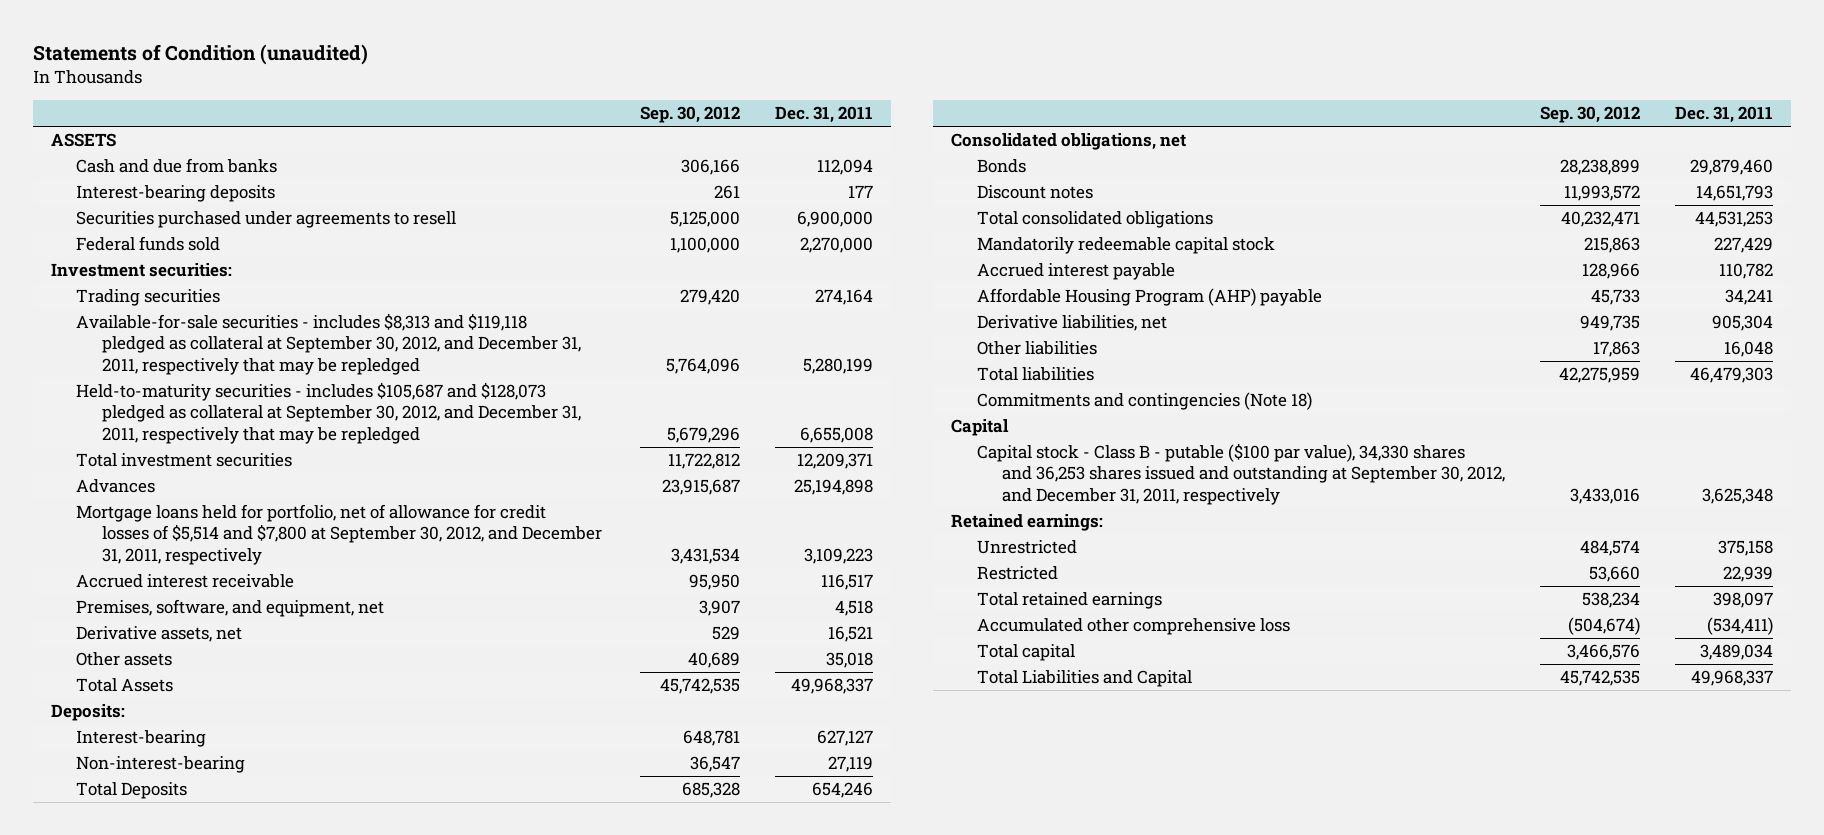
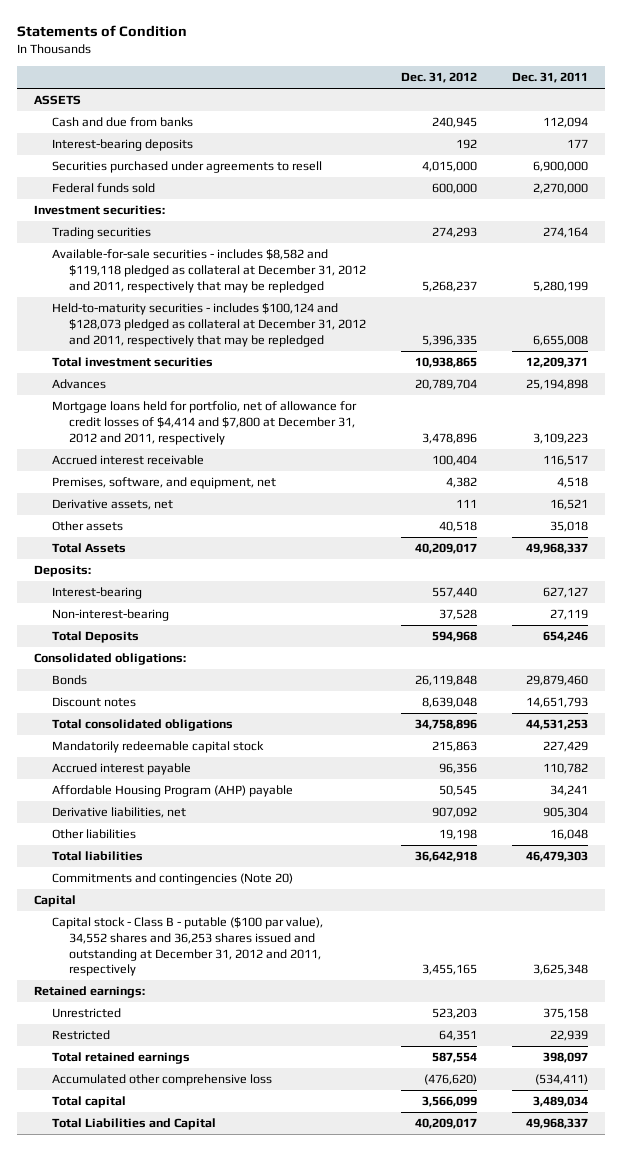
[33,43,369,65] Statements of Condition (unaudited) -> [16,25,187,38] Statements of Condition
[640,106,741,124] Sep. 30, 2012 -> none
none -> [400,72,477,84] Dec. 31, 2012
[76,313,582,375] Available-for-sale securities - includes $8,313 and $119,118 pledged as collateral at September 30, 2012, and December 31, 2011, respectively that may be repledged -> [51,249,367,293] Available-for-sale securities - includes $8,582 and $119,118 pledged as collateral at December 31, 2012 and 2011, respectively that may be repledged
[76,382,582,444] Held-to-maturity securities - includes $105,687 and $128,073 pledged as collateral at September 30, 2012, and December 31, 2011, respectively that may be repledged -> [51,303,367,347] Held-to-maturity securities - includes $100,124 and $128,073 pledged as collateral at December 31, 2012 and 2011, respectively that may be repledged
[76,504,603,565] Mortgage loans held for portfolio, net of allowance for credit losses of $5,514 and $7,800 at September 30, 2012, and December 31, 2011, respectively -> [51,401,357,445] Mortgage loans held for portfolio, net of allowance for credit losses of $4,414 and $7,800 at December 31, 2012 and 2011, respectively
[950,133,1186,151] Consolidated obligations, net -> [34,653,187,666] Consolidated obligations:
[976,392,1312,411] Commitments and contingencies (Note 18) -> [51,873,293,886] Commitments and contingencies (Note 20)
[976,443,1506,505] Capital stock - Class B - putable ($100 par value), 34,330 shares and 36,253 shares issued and outstanding at September 30, 2012, and December 31, 2011, respectively -> [51,917,323,977] Capital stock - Class B - putable ($100 par value), 34,552 shares and 36,253 shares issued and outstanding at December 31, 2012 and 2011, respectively

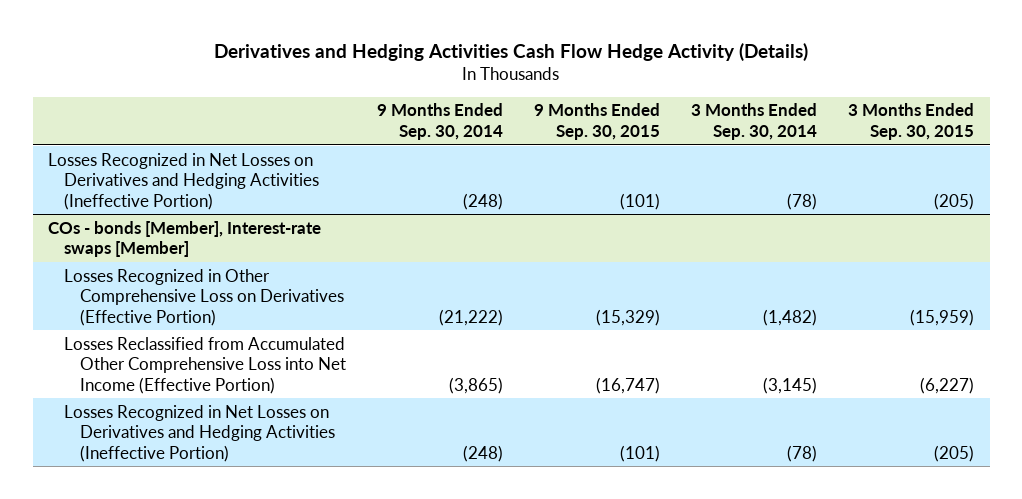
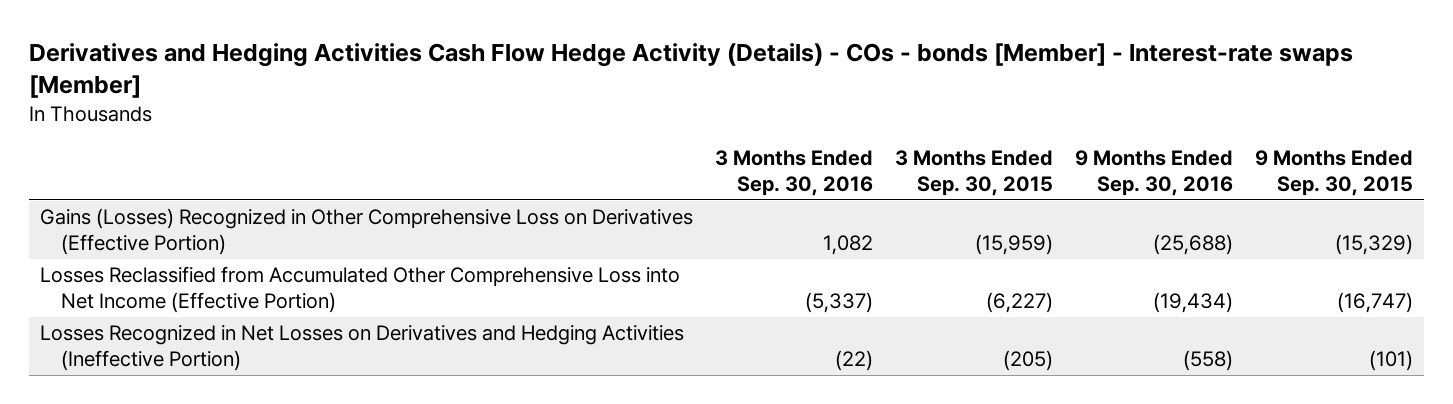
[214,43,809,62] Derivatives and Hedging Activities Cash Flow Hedge Activity (Details) -> [28,43,1353,99] Derivatives and Hedging Activities Cash Flow Hedge Activity (Details) - COs - bonds [Member] - Interest-rate swaps [Member]
[376,103,503,140] 9 Months Ended Sep. 30, 2014 -> none
[691,103,818,140] 3 Months Ended Sep. 30, 2014 -> none
none -> [714,150,873,197] 3 Months Ended Sep. 30, 2016
none -> [1075,150,1234,197] 9 Months Ended Sep. 30, 2016
[48,152,319,210] Losses Recognized in Net Losses on Derivatives and Hedging Activities (Ineffective Portion) -> none
[48,220,322,258] COs - bonds [Member], Interest-rate swaps [Member] -> none
[63,268,344,326] Losses Recognized in Other Comprehensive Loss on Derivatives (Effective Portion) -> [39,208,693,256] Gains (Losses) Recognized in Other Comprehensive Loss on Derivatives (Effective Portion)

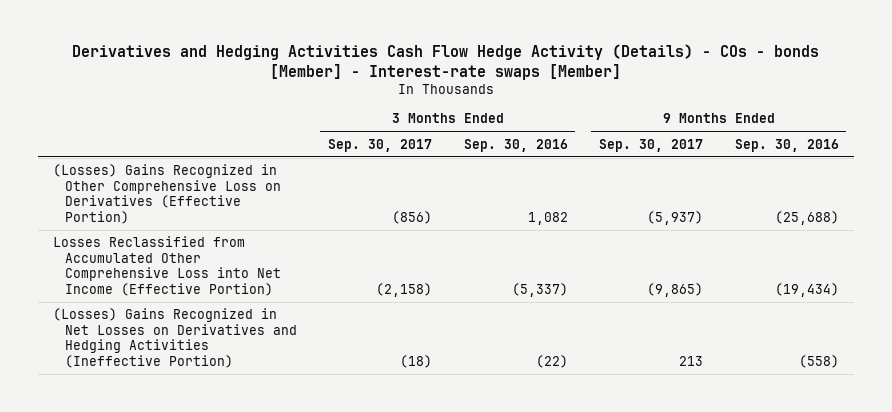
[894,150,1053,197] 3 Months Ended Sep. 30, 2015 -> none
[1255,150,1414,197] 9 Months Ended Sep. 30, 2015 -> none
none -> [328,138,433,152] Sep. 30, 2017
none -> [599,138,704,152] Sep. 30, 2017
[39,208,693,256] Gains (Losses) Recognized in Other Comprehensive Loss on Derivatives (Effective Portion) -> [53,164,281,225] (Losses) Gains Recognized in Other Comprehensive Loss on Derivatives (Effective Portion)
[39,325,684,372] Losses Recognized in Net Losses on Derivatives and Hedging Activities (Ineffective Portion) -> [53,308,297,369] (Losses) Gains Recognized in Net Losses on Derivatives and Hedging Activities (Ineffective Portion)

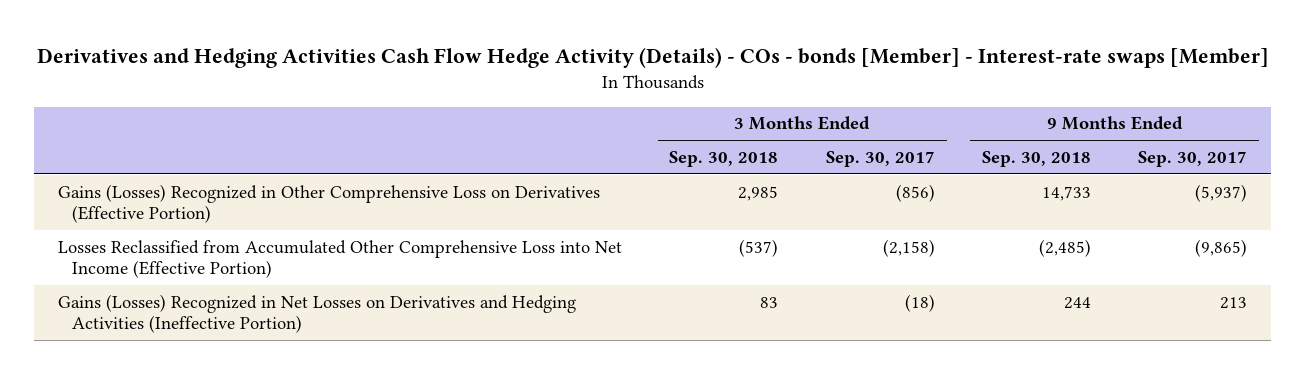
[463,138,568,152] Sep. 30, 2016 -> none
[734,138,839,152] Sep. 30, 2016 -> none
none -> [669,150,779,167] Sep. 30, 2018
none -> [982,150,1092,167] Sep. 30, 2018
[53,164,281,225] (Losses) Gains Recognized in Other Comprehensive Loss on Derivatives (Effective Portion) -> [58,183,601,224] Gains (Losses) Recognized in Other Comprehensive Loss on Derivatives (Effective Portion)
[53,308,297,369] (Losses) Gains Recognized in Net Losses on Derivatives and Hedging Activities (Ineffective Portion) -> [58,293,577,334] Gains (Losses) Recognized in Net Losses on Derivatives and Hedging Activities (Ineffective Portion)

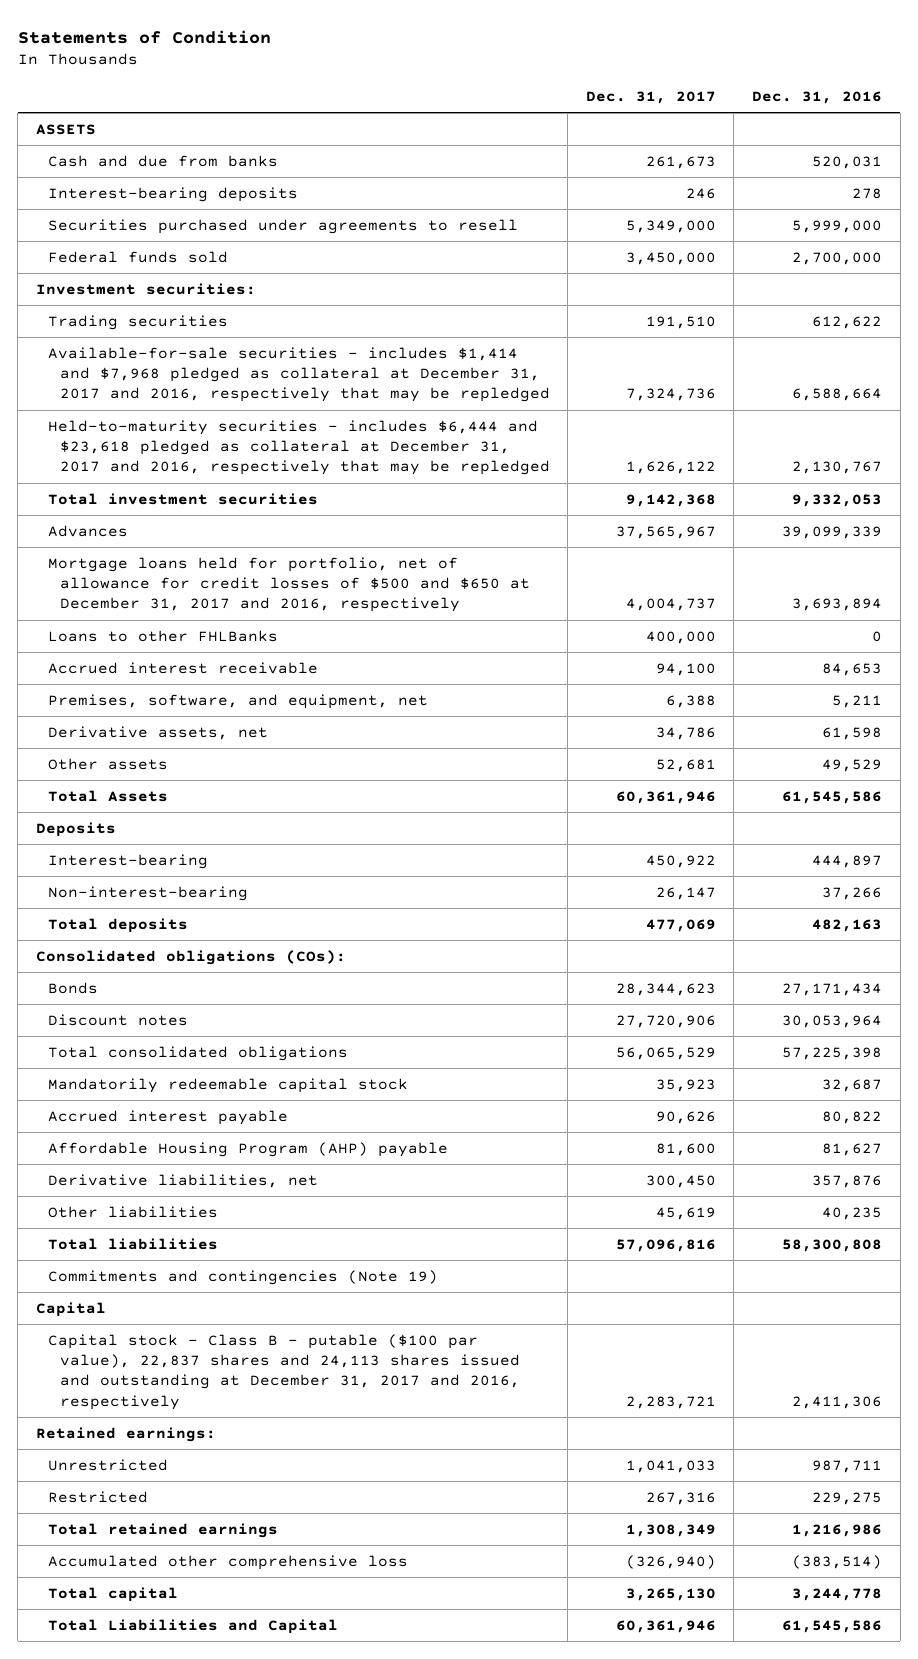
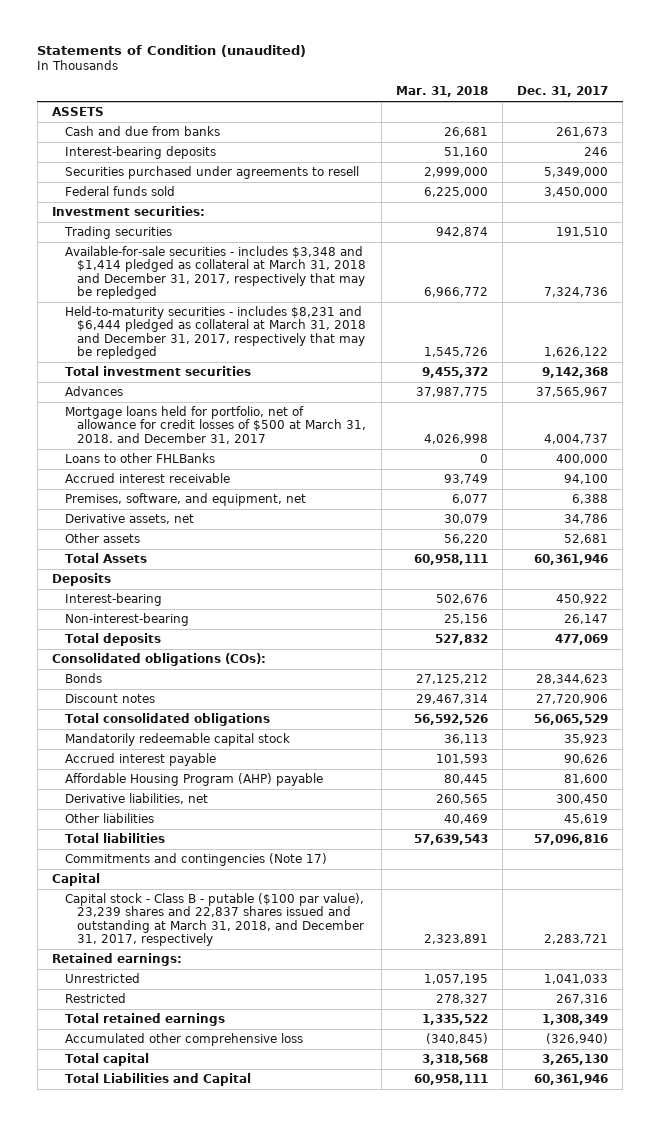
[17,29,271,44] Statements of Condition -> [37,44,307,57] Statements of Condition (unaudited)
[752,90,883,104] Dec. 31, 2016 -> none
none -> [395,86,488,98] Mar. 31, 2018
[47,346,550,403] Available-for-sale securities - includes $1,414 and $7,968 pledged as collateral at December 31, 2017 and 2016, respectively that may be repledged -> [64,246,367,299] Available-for-sale securities - includes $3,348 and $1,414 pledged as collateral at March 31, 2018 and December 31, 2017, respectively that may be repledged
[47,419,550,476] Held-to-maturity securities - includes $6,444 and $23,618 pledged as collateral at December 31, 2017 and 2016, respectively that may be repledged -> [64,306,367,359] Held-to-maturity securities - includes $8,231 and $6,444 pledged as collateral at March 31, 2018 and December 31, 2017, respectively that may be repledged
[47,556,530,613] Mortgage loans held for portfolio, net of allowance for credit losses of $500 and $650 at December 31, 2017 and 2016, respectively -> [64,406,367,444] Mortgage loans held for portfolio, net of allowance for credit losses of $500 at March 31, 2018. and December 31, 2017
[47,1269,438,1285] Commitments and contingencies (Note 19) -> [64,853,327,867] Commitments and contingencies (Note 17)
[47,1333,520,1410] Capital stock - Class B - putable ($100 par value), 22,837 shares and 24,113 shares issued and outstanding at December 31, 2017 and 2016, respectively -> [64,893,365,946] Capital stock - Class B - putable ($100 par value), 23,239 shares and 22,837 shares issued and outstanding at March 31, 2018, and December 31, 2017, respectively

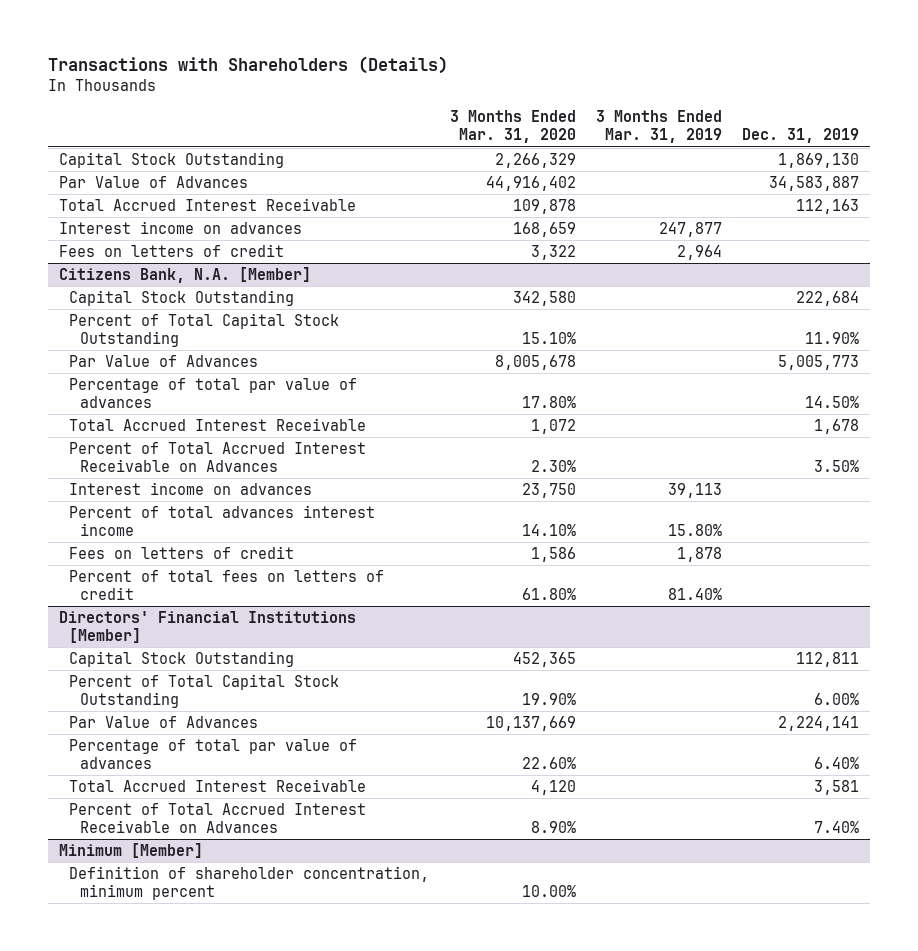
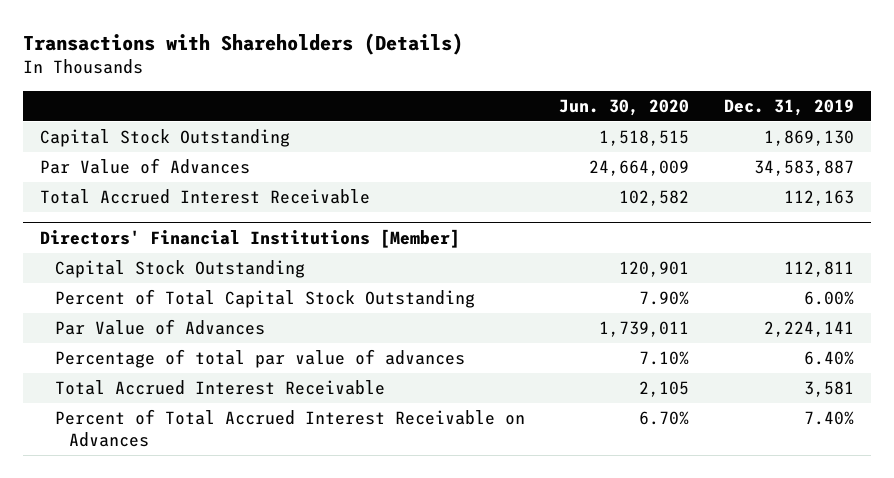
[449,110,576,144] 3 Months Ended Mar. 31, 2020 -> none
[596,110,723,144] 3 Months Ended Mar. 31, 2019 -> none
none -> [559,98,690,116] Jun. 30, 2020
[58,220,302,234] Interest income on advances -> none
[58,243,284,257] Fees on letters of credit -> none
[58,266,311,283] Citizens Bank, N.A. [Member] -> none
[69,289,295,306] Capital Stock Outstanding -> none
[69,312,340,348] Percent of Total Capital Stock Outstanding -> none
[69,354,259,367] Par Value of Advances -> none
[69,377,358,409] Percentage of total par value of advances -> none
[69,417,367,431] Total Accrued Interest Receivable -> none
[69,441,367,473] Percent of Total Accrued Interest Receivable on Advances -> none
[69,481,313,495] Interest income on advances -> none
[69,504,376,537] Percent of total advances interest income -> none
[69,545,295,559] Fees on letters of credit -> none
[69,569,385,601] Percent of total fees on letters of credit -> none
[58,842,203,858] Minimum [Member] -> none
[69,865,430,901] Definition of shareholder concentration, minimum percent -> none

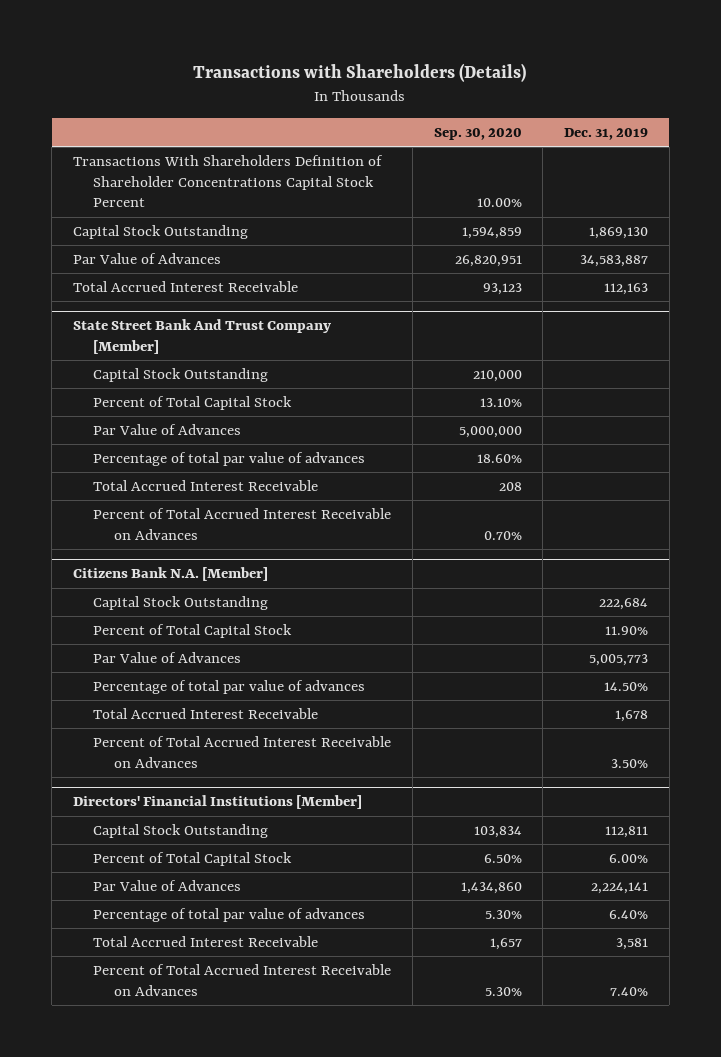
[559,98,690,116] Jun. 30, 2020 -> none
none -> [433,128,522,141] Sep. 30, 2020
none -> [72,154,383,208] Transactions With Shareholders Definition of Shareholder Concentrations Capital Stock Percent
none -> [72,319,331,355] State Street Bank And Trust Company [Member]
none -> [93,367,269,382] Capital Stock Outstanding
none -> [93,395,293,410] Percent of Total Capital Stock
none -> [93,423,242,435] Par Value of Advances
none -> [93,451,366,466] Percentage of total par value of advances
none -> [93,479,319,491] Total Accrued Interest Receivable
none -> [93,507,392,540] Percent of Total Accrued Interest Receivable on Advances
none -> [72,567,268,582] Citizens Bank N.A. [Member]
none -> [93,595,269,610] Capital Stock Outstanding
none -> [93,623,293,638] Percent of Total Capital Stock
none -> [93,651,242,663] Par Value of Advances
none -> [93,679,366,694] Percentage of total par value of advances
none -> [93,707,319,719] Total Accrued Interest Receivable
none -> [93,735,392,768] Percent of Total Accrued Interest Receivable on Advances
[54,289,475,309] Percent of Total Capital Stock Outstanding -> [93,851,293,866] Percent of Total Capital Stock

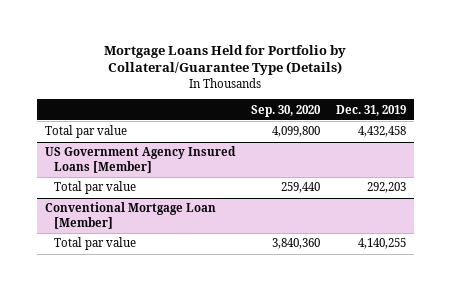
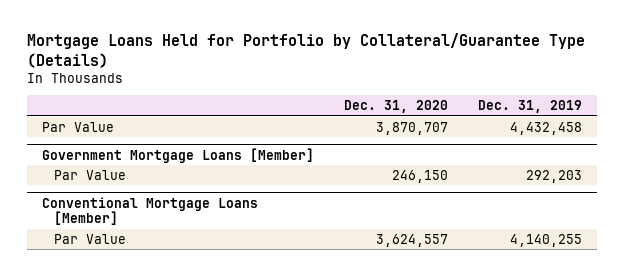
[250,104,321,117] Sep. 30, 2020 -> none
none -> [343,100,448,114] Dec. 31, 2020
[44,125,127,139] Total par value -> [41,121,114,132] Par Value
[44,146,236,173] US Government Agency Insured Loans [Member] -> [41,147,314,163] Government Mortgage Loans [Member]
[54,181,137,195] Total par value -> [53,169,126,180] Par Value
[44,202,216,229] Conventional Mortgage Loan [Member] -> [41,196,258,226] Conventional Mortgage Loans [Member]
[54,237,137,251] Total par value -> [53,233,126,244] Par Value

